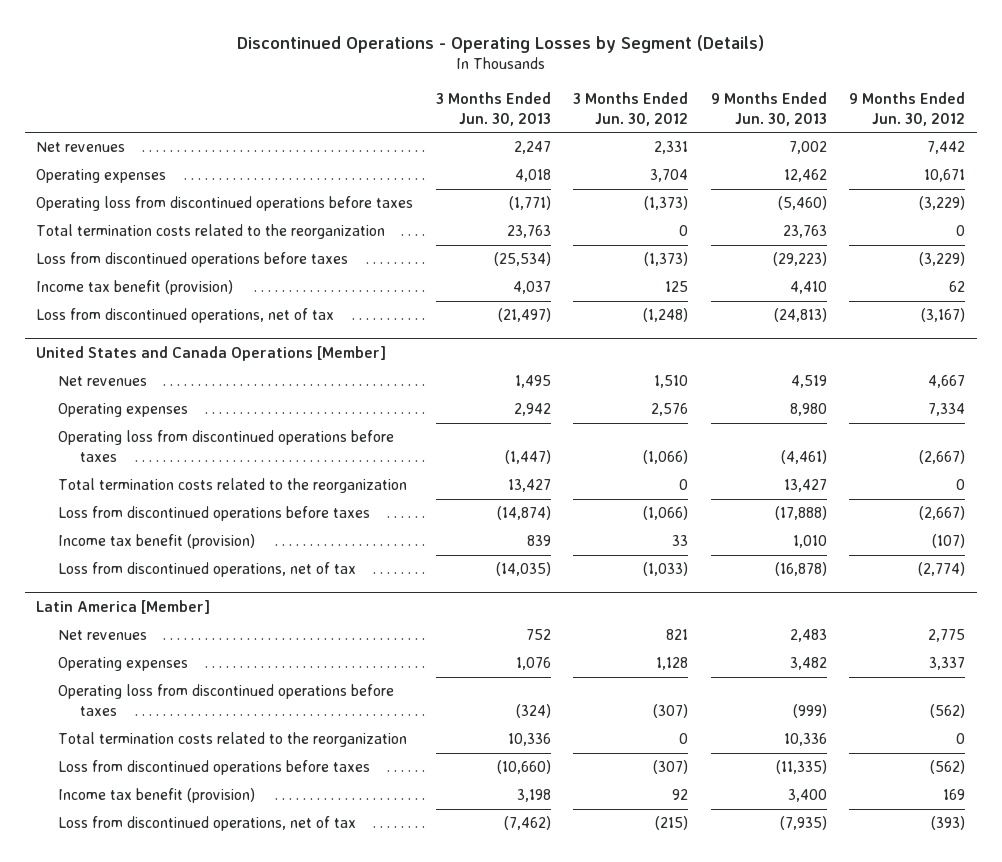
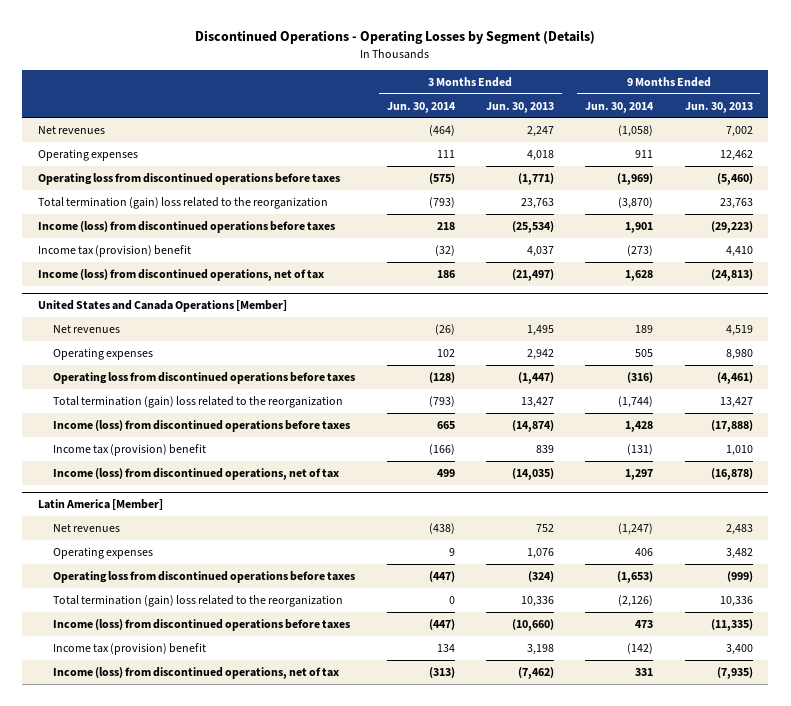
[573,91,689,126] 3 Months Ended Jun. 30, 2012 -> none
[849,91,966,126] 9 Months Ended Jun. 30, 2012 -> none
none -> [386,101,456,113] Jun. 30, 2014
none -> [585,101,655,113] Jun. 30, 2014
[36,224,386,240] Total termination costs related to the reorganization -> [38,196,329,209] Total termination (gain) loss related to the reorganization
[36,252,349,268] Loss from discontinued operations before taxes -> [38,220,336,233] Income (loss) from discontinued operations before taxes
[36,280,234,296] Income tax benefit (provision) -> [38,244,192,257] Income tax (provision) benefit
[36,308,335,324] Loss from discontinued operations, net of tax -> [38,268,325,281] Income (loss) from discontinued operations, net of tax
[58,478,408,494] Total termination costs related to the reorganization -> [53,395,344,408] Total termination (gain) loss related to the reorganization
[58,506,371,522] Loss from discontinued operations before taxes -> [53,419,351,432] Income (loss) from discontinued operations before taxes
[58,534,256,550] Income tax benefit (provision) -> [53,443,207,456] Income tax (provision) benefit
[58,562,357,578] Loss from discontinued operations, net of tax -> [53,467,340,480] Income (loss) from discontinued operations, net of tax
[58,732,408,748] Total termination costs related to the reorganization -> [53,594,344,607] Total termination (gain) loss related to the reorganization
[58,760,371,776] Loss from discontinued operations before taxes -> [53,618,351,631] Income (loss) from discontinued operations before taxes
[58,788,256,804] Income tax benefit (provision) -> [53,642,207,655] Income tax (provision) benefit
[58,816,357,832] Loss from discontinued operations, net of tax -> [53,666,340,679] Income (loss) from discontinued operations, net of tax

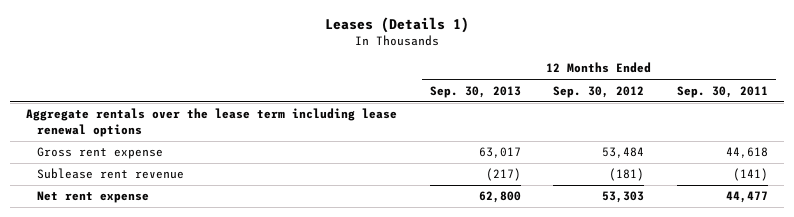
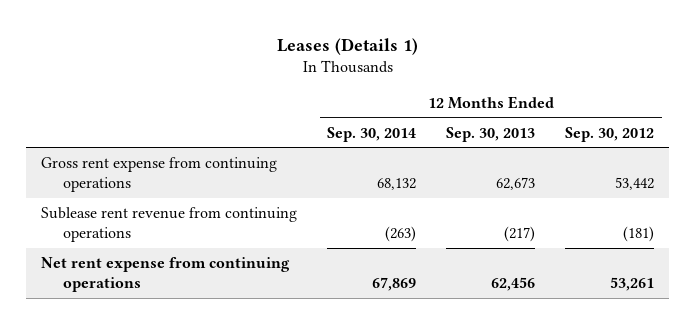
[676,85,768,98] Sep. 30, 2011 -> none
none -> [327,126,417,142] Sep. 30, 2014
[26,108,398,137] Aggregate rentals over the lease term including lease renewal options -> none
[36,147,163,160] Gross rent expense -> [41,157,278,193] Gross rent expense from continuing operations
[478,147,521,159] 63,017 -> [496,177,536,191] 62,673
[602,147,645,159] 53,484 -> [615,177,655,191] 53,442
[36,168,184,180] Sublease rent revenue -> [41,207,298,243] Sublease rent revenue from continuing operations
[36,191,149,204] Net rent expense -> [41,257,291,293] Net rent expense from continuing operations
[478,191,521,204] 62,800 -> [491,277,536,292] 62,456
[602,191,645,204] 53,303 -> [610,277,655,292] 53,261

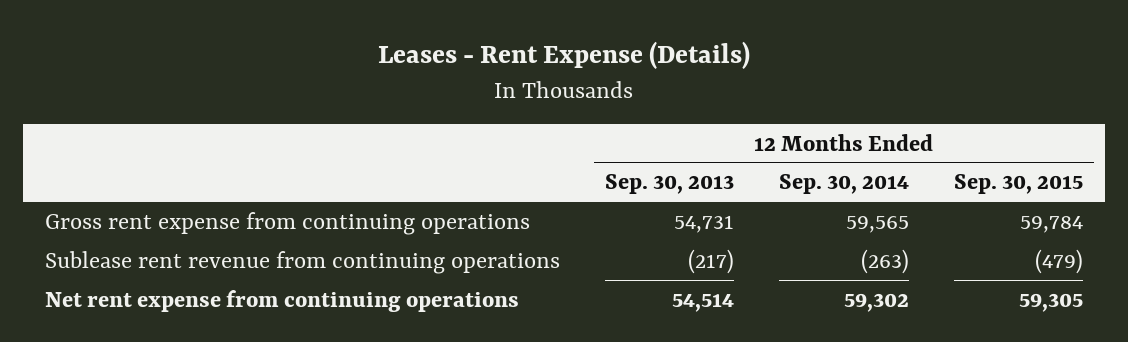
[276,37,418,55] Leases (Details 1) -> [378,41,751,70] Leases - Rent Expense (Details)
[565,126,655,142] Sep. 30, 2012 -> none
none -> [953,174,1083,195] Sep. 30, 2015
[377,178,417,191] 68,132 -> [845,215,909,233] 59,565
[496,177,536,191] 62,673 -> [674,214,735,233] 54,731
[372,277,417,292] 67,869 -> [843,292,909,312] 59,302
[491,277,536,292] 62,456 -> [672,293,735,312] 54,514

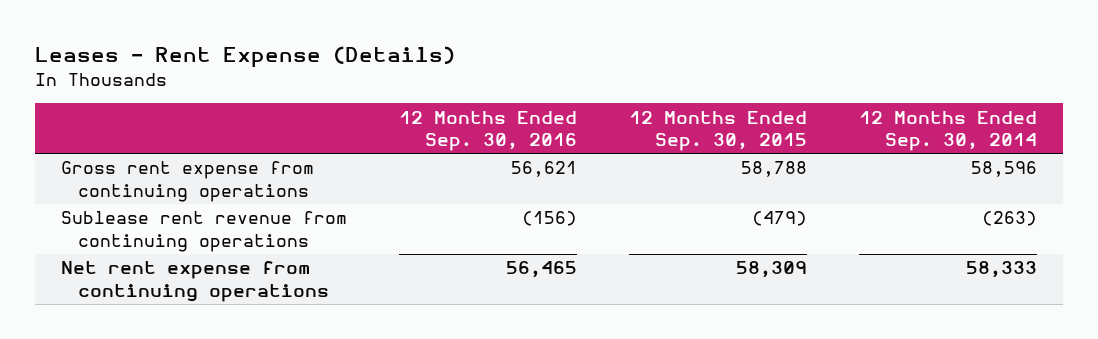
[605,174,735,195] Sep. 30, 2013 -> none
none -> [399,110,578,152] 12 Months Ended Sep. 30, 2016
[845,215,909,233] 59,565 -> [971,161,1038,178] 58,596
[1019,215,1083,233] 59,784 -> [741,161,808,178] 58,788
[843,292,909,312] 59,302 -> [966,261,1038,279] 58,333
[1018,292,1083,312] 59,305 -> [736,261,808,279] 58,309

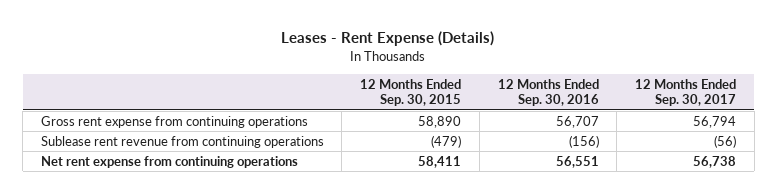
[859,110,1038,152] 12 Months Ended Sep. 30, 2014 -> none
none -> [634,78,736,107] 12 Months Ended Sep. 30, 2017
[511,161,578,178] 56,621 -> [555,115,599,128] 56,707
[741,161,808,178] 58,788 -> [418,115,462,128] 58,890
[506,261,578,279] 56,465 -> [555,155,599,168] 56,551
[736,261,808,279] 58,309 -> [418,155,462,168] 58,411

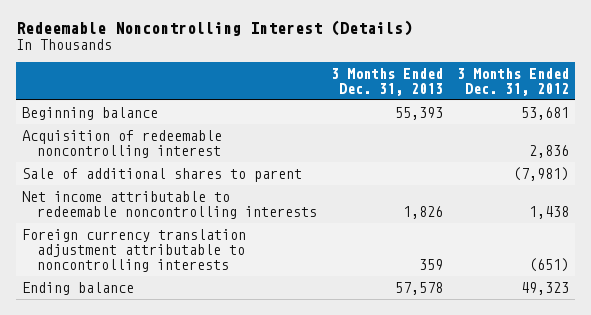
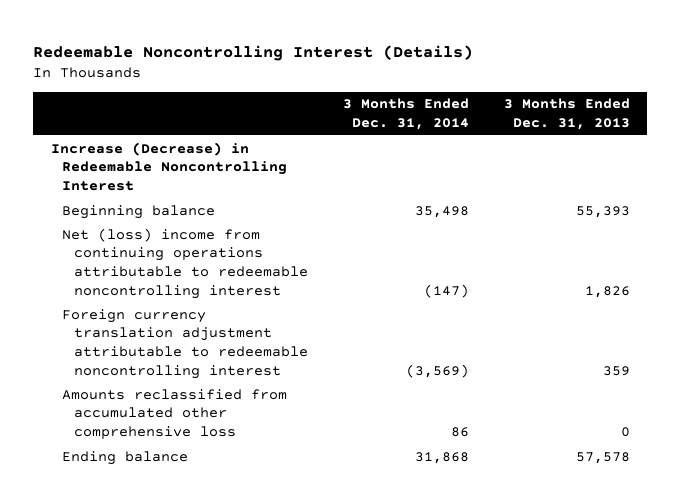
[456,67,569,96] 3 Months Ended Dec. 31, 2012 -> none
none -> [342,98,469,131] 3 Months Ended Dec. 31, 2014
none -> [50,141,288,191] Increase (Decrease) in Redeemable Noncontrolling Interest
[22,129,223,158] Acquisition of redeemable noncontrolling interest -> none
[22,167,303,182] Sale of additional shares to parent -> none
[22,190,318,219] Net income attributable to redeemable noncontrolling interests -> [62,227,308,299] Net (loss) income from continuing operations attributable to redeemable noncontrolling interest
[22,228,247,272] Foreign currency translation adjustment attributable to noncontrolling interests -> [62,308,308,379] Foreign currency translation adjustment attributable to redeemable noncontrolling interest
none -> [62,388,288,439] Amounts reclassified from accumulated other comprehensive loss

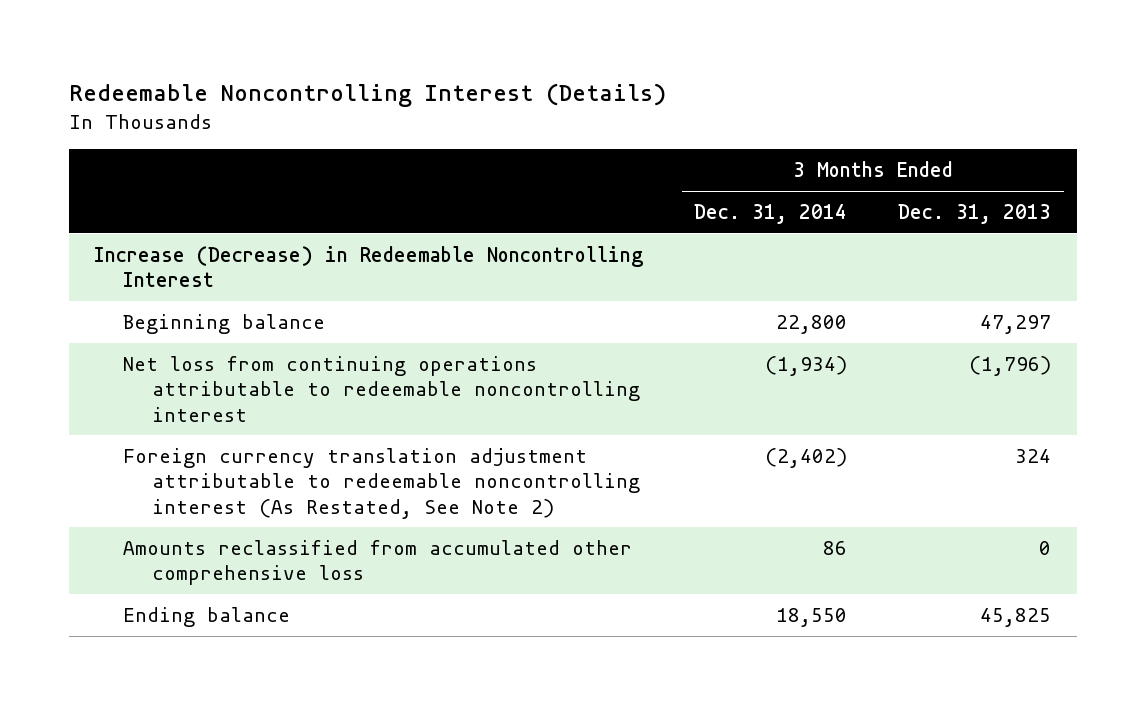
[414,205,469,218] 35,498 -> [776,314,848,334] 22,800
[575,205,630,218] 55,393 -> [980,314,1052,334] 47,297
[62,227,308,299] Net (loss) income from continuing operations attributable to redeemable noncontrolling interest -> [123,355,640,422] Net loss from continuing operations attributable to redeemable noncontrolling interest
[423,283,469,298] (147) -> [765,355,848,376] (1,934)
[584,285,630,298] 1,826 -> [969,355,1052,376] (1,796)
[62,308,308,379] Foreign currency translation adjustment attributable to redeemable noncontrolling interest -> [123,447,640,519] Foreign currency translation adjustment attributable to redeemable noncontrolling interest (As Restated, See Note 2)
[405,363,469,378] (3,569) -> [765,447,848,468] (2,402)
[602,365,630,376] 359 -> [1015,448,1052,463] 324
[414,451,469,464] 31,868 -> [776,607,848,627] 18,550
[575,451,630,464] 57,578 -> [980,607,1052,627] 45,825

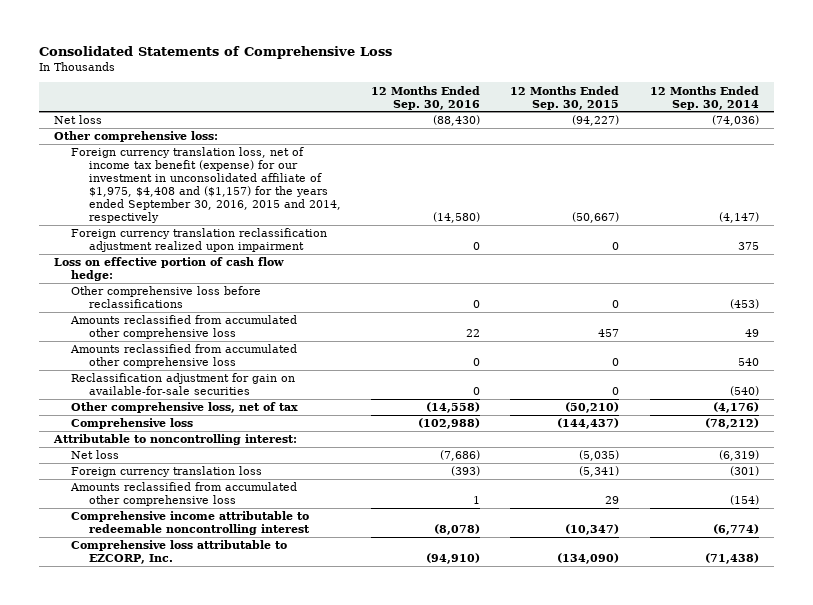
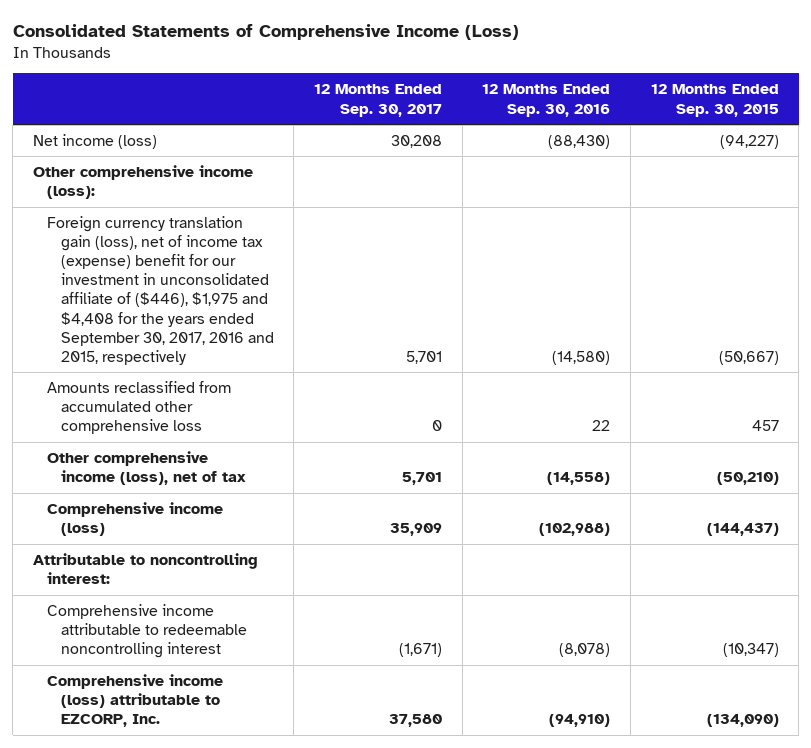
[38,46,392,60] Consolidated Statements of Comprehensive Loss -> [12,23,519,40] Consolidated Statements of Comprehensive Income (Loss)
[649,85,759,110] 12 Months Ended Sep. 30, 2014 -> none
none -> [313,84,442,117] 12 Months Ended Sep. 30, 2017
[71,228,328,253] Foreign currency translation reclassification adjustment realized upon impairment -> none
[53,257,284,282] Loss on effective portion of cash flow hedge: -> none
[71,286,262,309] Other comprehensive loss before reclassifications -> none
[53,115,102,125] Net loss -> [32,134,157,150] Net income (loss)
[53,131,218,143] Other comprehensive loss: -> [32,165,253,200] Other comprehensive income (loss):
[71,147,341,224] Foreign currency translation loss, net of income tax benefit (expense) for our investment in unconsolidated affiliate of $1,975, $4,408 and ($1,157) for the years ended September 30, 2016, 2015 and 2014, respectively -> [46,216,274,365] Foreign currency translation gain (loss), net of income tax (expense) benefit for our investment in unconsolidated affiliate of ($446), $1,975 and $4,408 for the years ended September 30, 2017, 2016 and 2015, respectively
[70,344,298,369] Amounts reclassified from accumulated other comprehensive loss -> none
[71,373,296,396] Reclassification adjustment for gain on available-for-sale securities -> none
[71,402,299,414] Other comprehensive loss, net of tax -> [46,451,246,486] Other comprehensive income (loss), net of tax
[71,418,194,430] Comprehensive loss -> [46,502,223,537] Comprehensive income (loss)
[71,450,120,460] Net loss -> none
[71,466,263,478] Foreign currency translation loss -> none
[70,482,298,507] Amounts reclassified from accumulated other comprehensive loss -> none
[71,540,288,565] Comprehensive loss attributable to EZCORP, Inc. -> [46,674,223,728] Comprehensive income (loss) attributable to EZCORP, Inc.

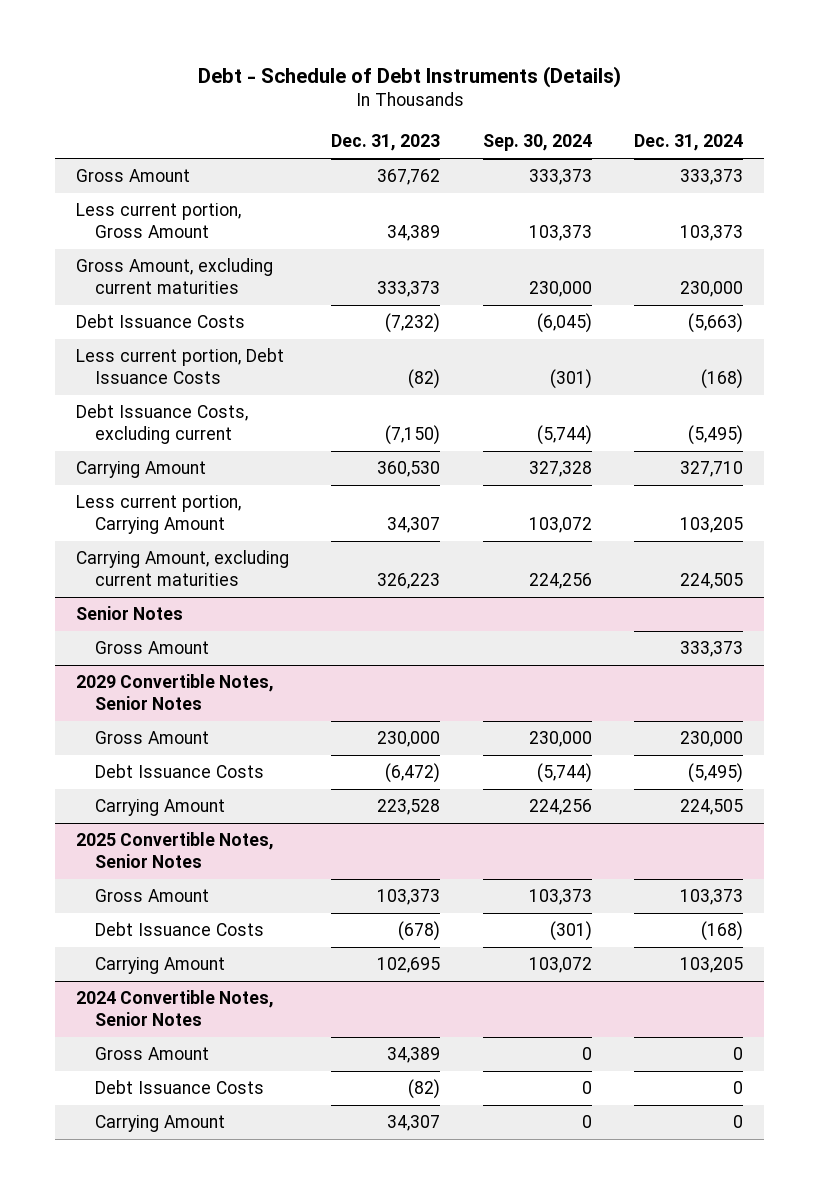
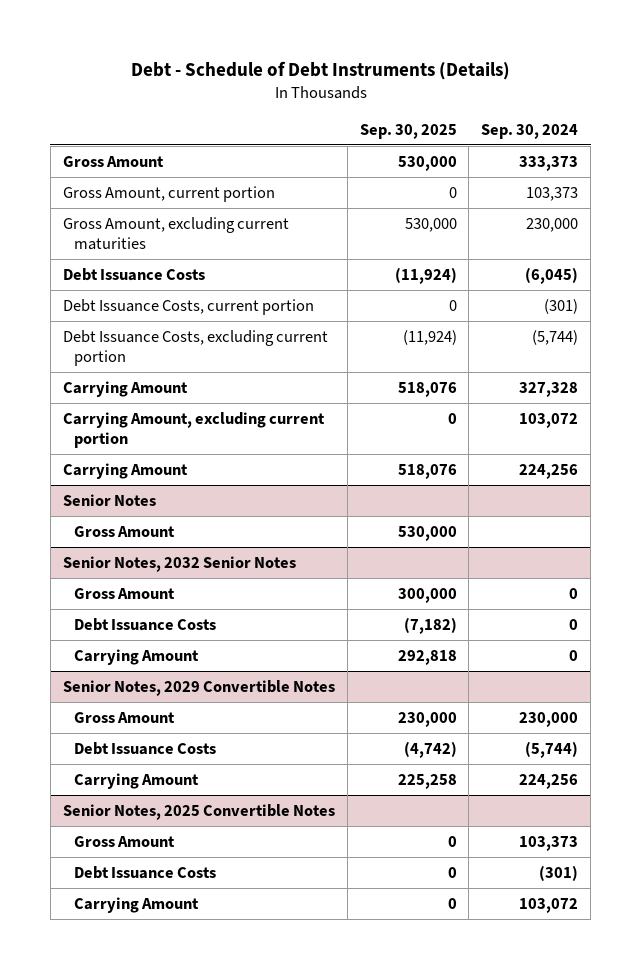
[331,134,441,152] Dec. 31, 2023 -> none
[633,134,743,152] Dec. 31, 2024 -> none
none -> [359,123,457,139] Sep. 30, 2025
[76,203,242,238] Less current portion, Gross Amount -> [62,185,275,202] Gross Amount, current portion
[76,348,285,384] Less current portion, Debt Issuance Costs -> [62,298,314,315] Debt Issuance Costs, current portion
[76,404,249,444] Debt Issuance Costs, excluding current -> [62,329,328,366] Debt Issuance Costs, excluding current portion
[76,495,242,534] Less current portion, Carrying Amount -> [62,411,325,448] Carrying Amount, excluding current portion
[76,550,290,586] Carrying Amount, excluding current maturities -> [62,462,188,479] Carrying Amount
none -> [62,555,296,572] Senior Notes, 2032 Senior Notes
none -> [74,587,176,599] Gross Amount
none -> [74,617,217,631] Debt Issuance Costs
none -> [74,648,200,665] Carrying Amount
[76,674,275,710] 2029 Convertible Notes, Senior Notes -> [62,679,335,696] Senior Notes, 2029 Convertible Notes
[76,832,275,868] 2025 Convertible Notes, Senior Notes -> [62,803,335,820] Senior Notes, 2025 Convertible Notes
[76,990,275,1026] 2024 Convertible Notes, Senior Notes -> none
[94,1047,209,1061] Gross Amount -> none
[94,1080,264,1095] Debt Issuance Costs -> none
[94,1115,225,1133] Carrying Amount -> none

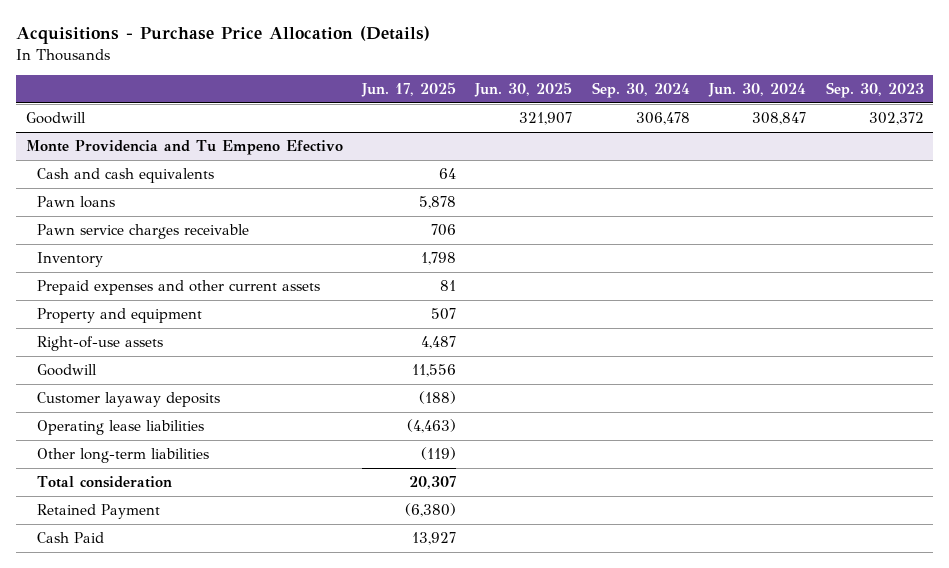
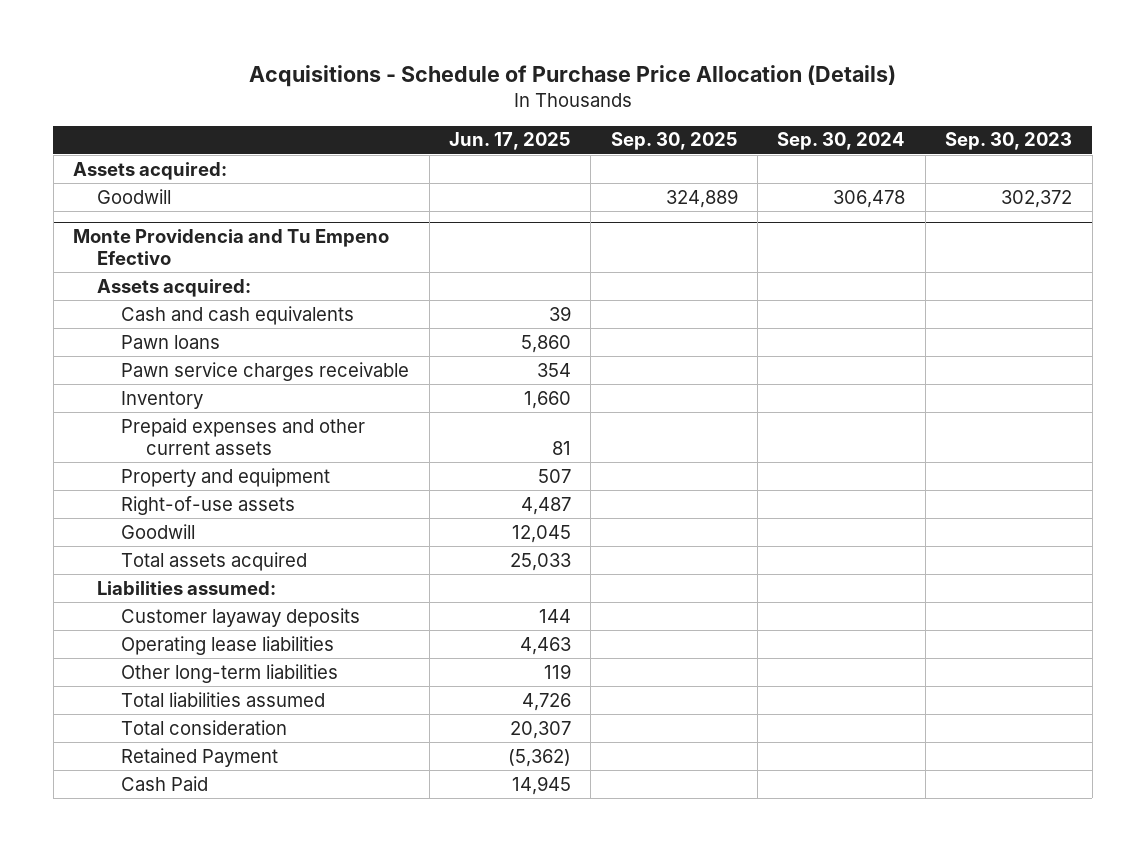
[15,26,430,45] Acquisitions - Purchase Price Allocation (Details) -> [248,64,896,87] Acquisitions - Schedule of Purchase Price Allocation (Details)
[474,82,573,98] Jun. 30, 2025 -> none
[708,83,807,98] Jun. 30, 2024 -> none
none -> [610,132,738,151] Sep. 30, 2025
none -> [72,161,227,180] Assets acquired:
none -> [97,278,252,297] Assets acquired:
[438,168,456,180] 64 -> [549,305,572,321] 39
[418,196,456,210] 5,878 -> [521,334,572,353] 5,860
[430,224,456,237] 706 -> [537,362,572,377] 354
[420,252,456,266] 1,798 -> [524,390,572,409] 1,660
[411,364,456,378] 11,556 -> [512,524,572,543] 12,045
none -> [121,551,308,571] Total assets acquired
none -> [97,580,277,595] Liabilities assumed:
[418,391,456,405] (188) -> [539,608,572,623] 144
[406,419,456,434] (4,463) -> [520,636,572,655] 4,463
[420,447,456,461] (119) -> [544,663,572,679] 119
none -> [121,691,326,707] Total liabilities assumed
[404,503,456,518] (6,380) -> [508,748,572,767] (5,362)
[411,532,456,546] 13,927 -> [512,775,572,795] 14,945

